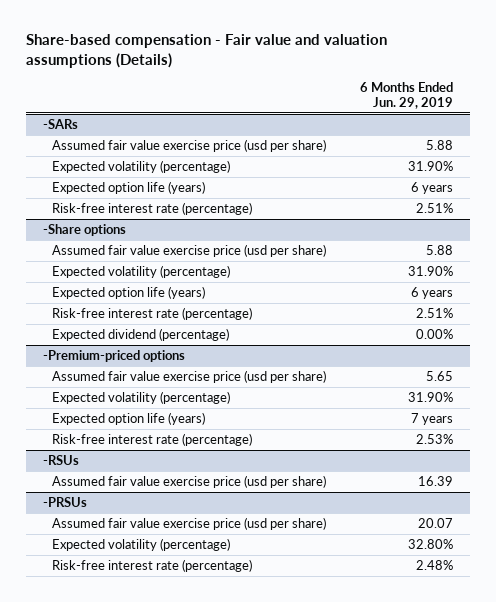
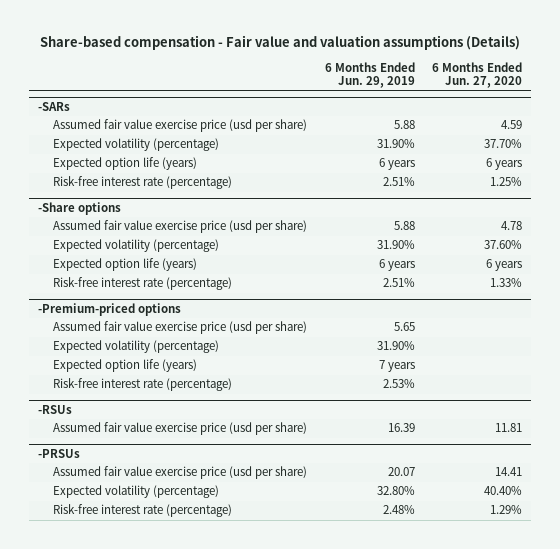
none -> [432,61,523,89] 6 Months Ended Jun. 27, 2020
[51,327,229,341] Expected dividend (percentage) -> none

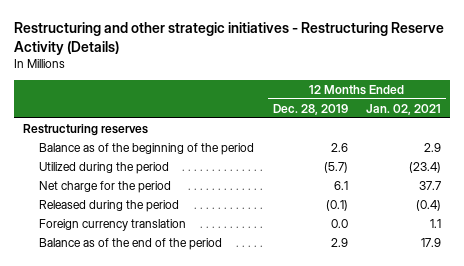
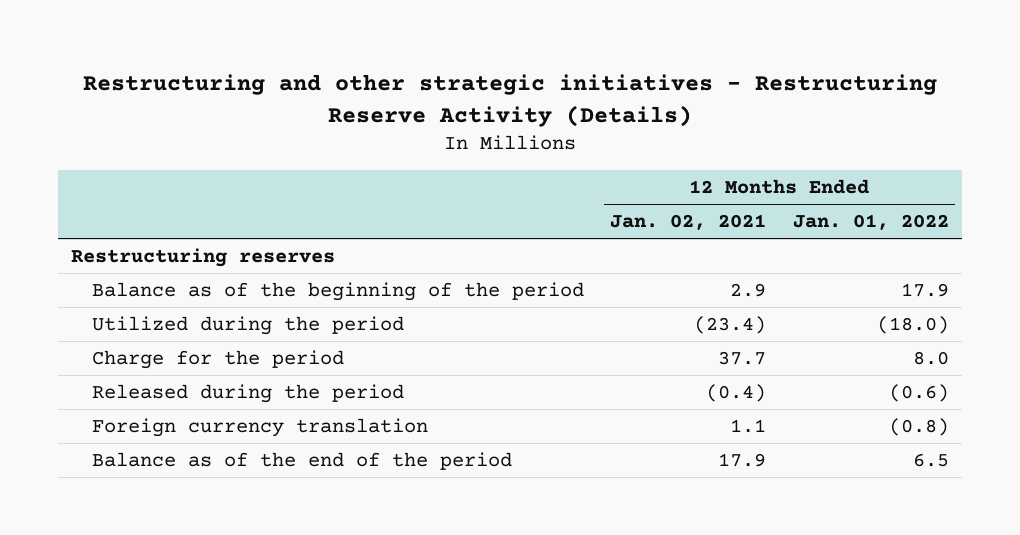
[272,103,348,115] Dec. 28, 2019 -> none
none -> [792,214,949,231] Jan. 01, 2022
[39,180,172,193] Net charge for the period -> [91,350,344,370] Charge for the period

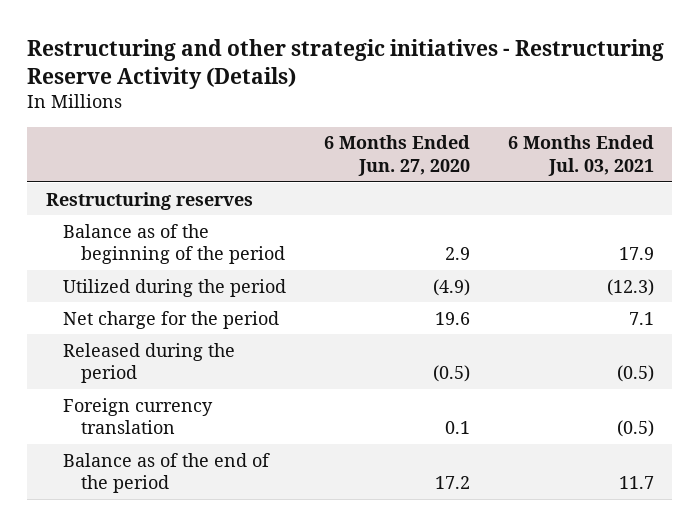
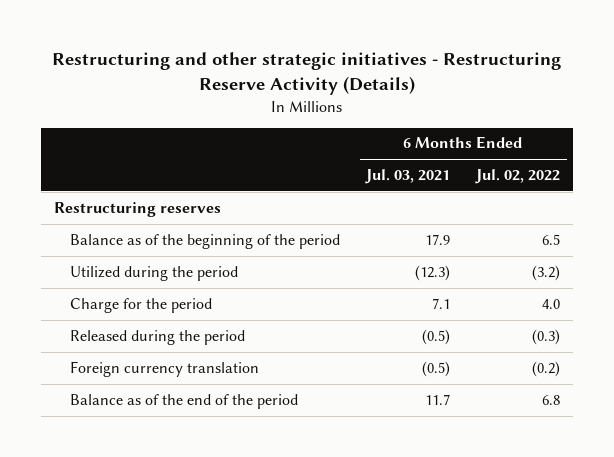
[324,135,471,176] 6 Months Ended Jun. 27, 2020 -> none
none -> [475,168,561,184] Jul. 02, 2022
[63,310,280,329] Net charge for the period -> [70,297,213,313] Charge for the period

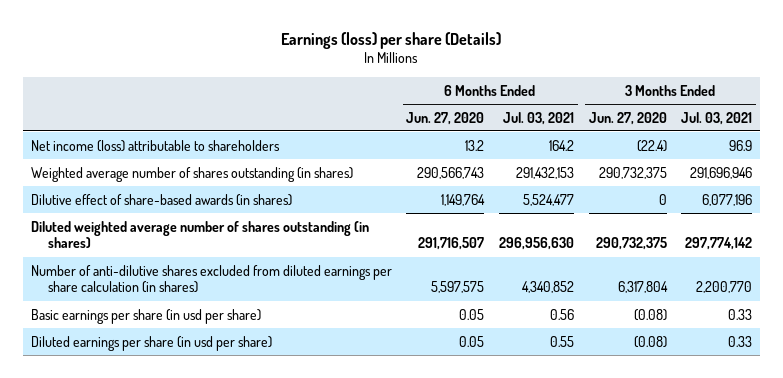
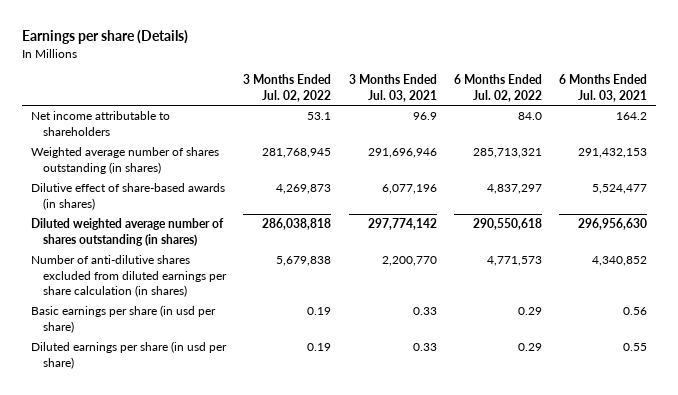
[281,31,502,49] Earnings (loss) per share (Details) -> [22,30,189,45] Earnings per share (Details)
[406,111,485,125] Jun. 27, 2020 -> none
[588,111,667,125] Jun. 27, 2020 -> none
none -> [243,74,332,102] 3 Months Ended Jul. 02, 2022
none -> [453,74,542,102] 6 Months Ended Jul. 02, 2022
[30,139,280,152] Net income (loss) attributable to shareholders -> [30,111,170,136] Net income attributable to shareholders

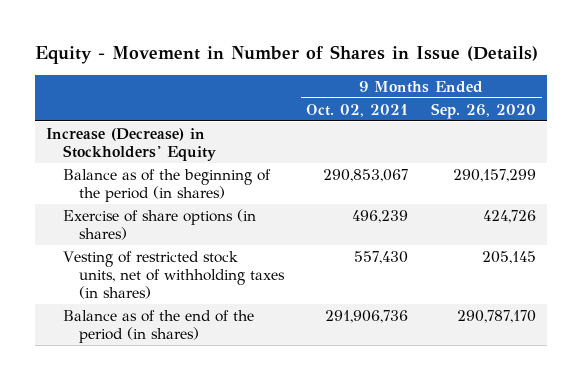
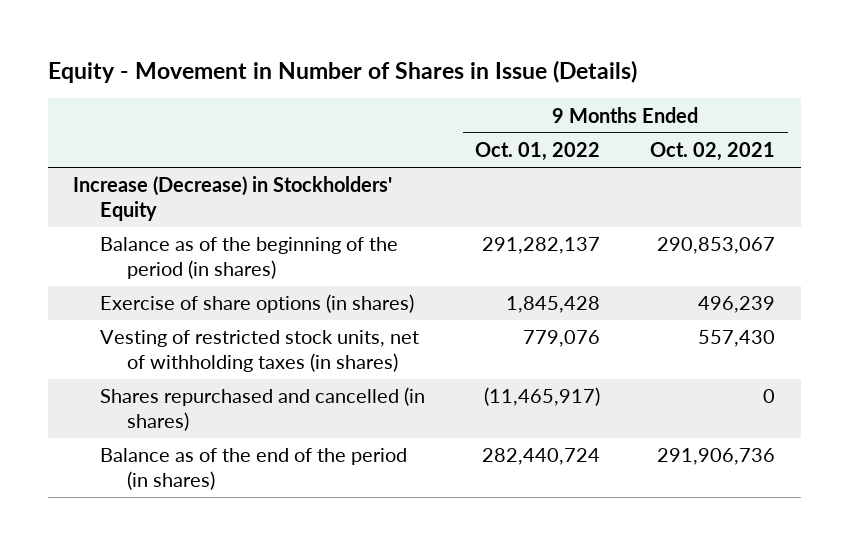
[430,102,536,119] Sep. 26, 2020 -> none
none -> [475,142,601,162] Oct. 01, 2022
none -> [99,387,425,432] Shares repurchased and cancelled (in shares)

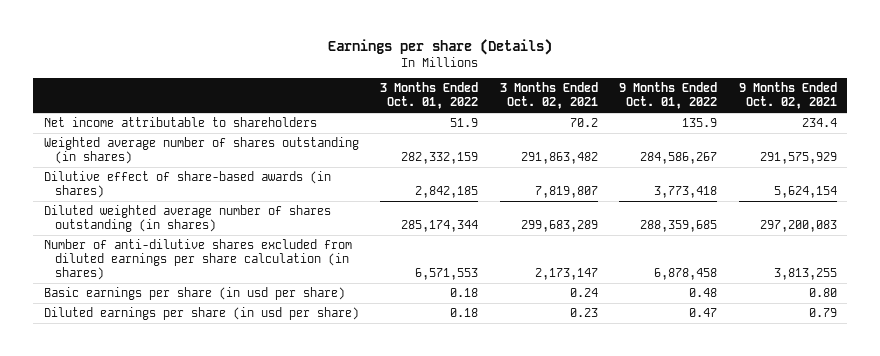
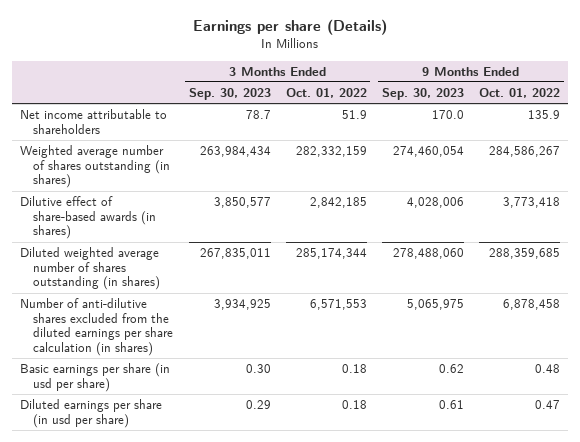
[499,82,598,110] 3 Months Ended Oct. 02, 2021 -> none
[738,82,837,110] 9 Months Ended Oct. 02, 2021 -> none
none -> [188,87,271,100] Sep. 30, 2023
none -> [381,87,464,100] Sep. 30, 2023
[43,239,352,281] Number of anti-dilutive shares excluded from diluted earnings per share calculation (in shares) -> [19,297,174,357] Number of anti-dilutive shares excluded from the diluted earnings per share calculation (in shares)

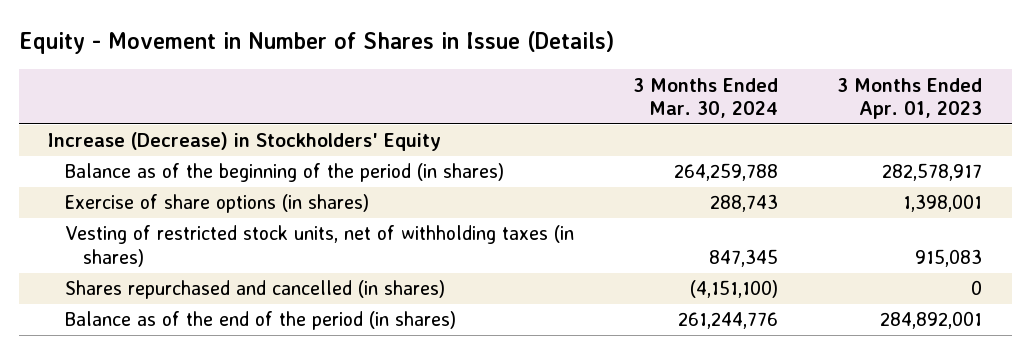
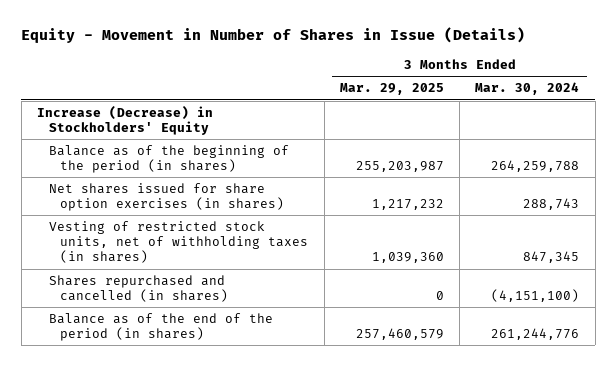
[837,77,983,119] 3 Months Ended Apr. 01, 2023 -> none
none -> [339,83,444,96] Mar. 29, 2025
[65,194,370,214] Exercise of share options (in shares) -> [48,183,285,212] Net shares issued for share option exercises (in shares)

